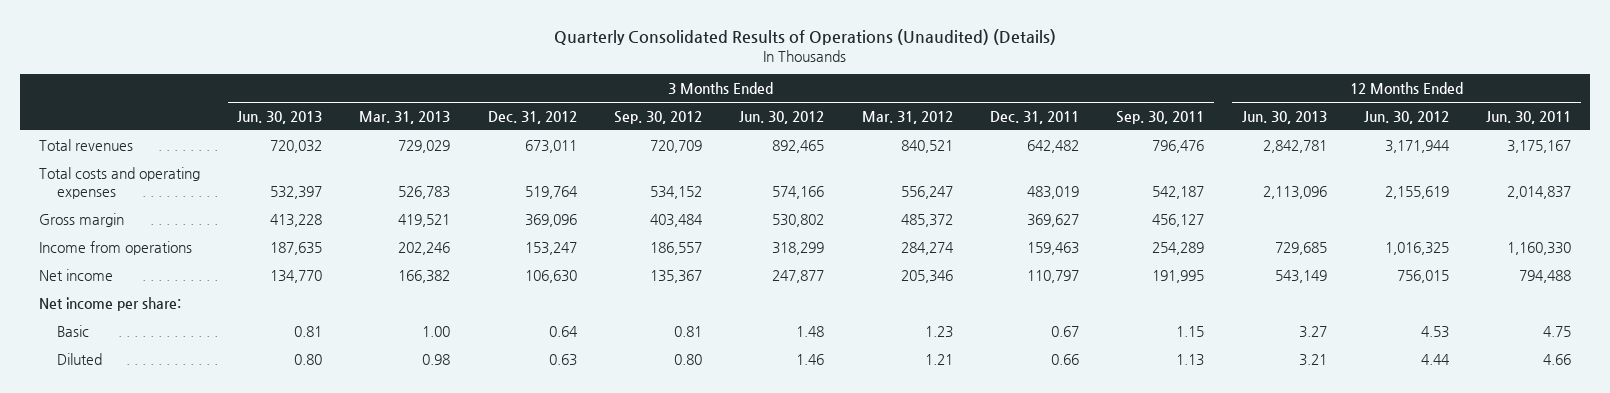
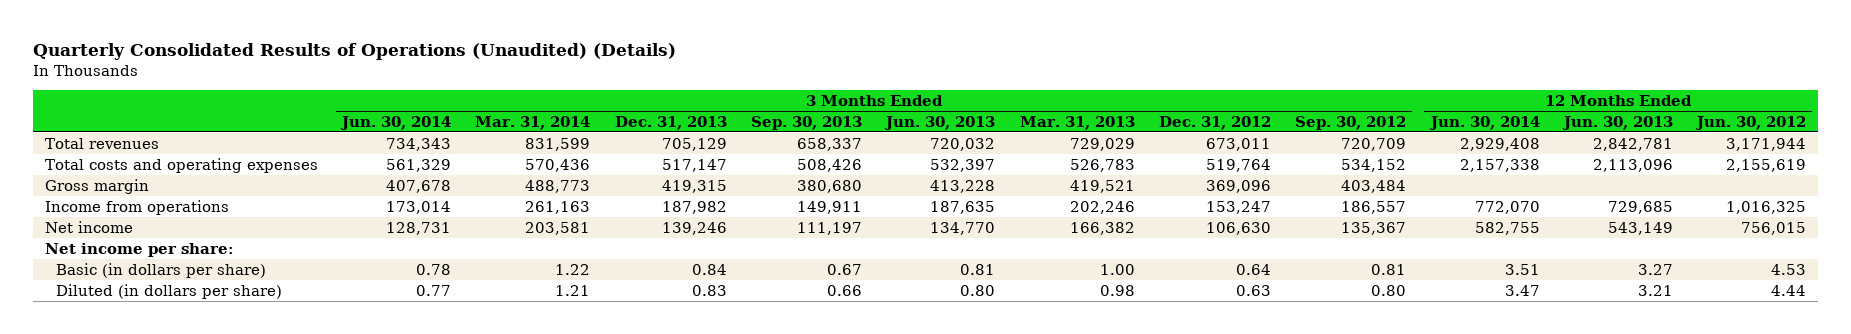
[739,110,825,124] Jun. 30, 2012 -> none
[861,110,953,124] Mar. 31, 2012 -> none
[990,110,1080,124] Dec. 31, 2011 -> none
[1116,110,1205,124] Sep. 30, 2011 -> none
[1486,110,1572,124] Jun. 30, 2011 -> none
none -> [340,115,452,130] Jun. 30, 2014
none -> [475,115,591,130] Mar. 31, 2014
none -> [614,115,727,130] Dec. 31, 2013
none -> [751,115,863,130] Sep. 30, 2013
none -> [1428,115,1540,130] Jun. 30, 2014
[56,324,89,337] Basic -> [56,262,267,278] Basic (in dollars per share)
[56,352,102,365] Diluted -> [56,283,283,299] Diluted (in dollars per share)

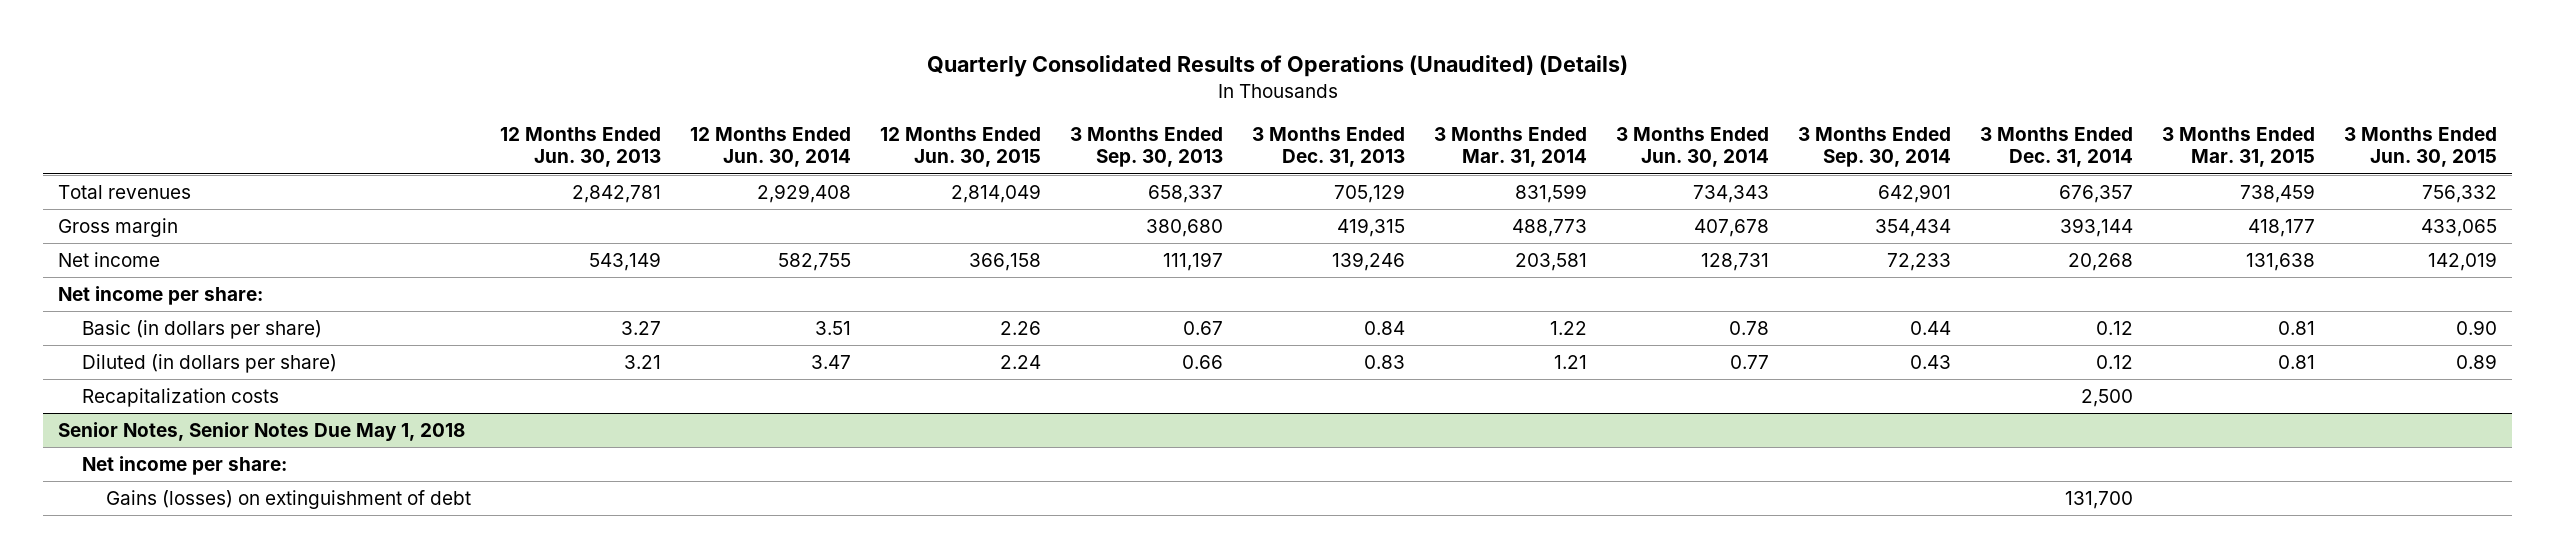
[884,115,996,130] Jun. 30, 2013 -> none
[1019,115,1135,130] Mar. 31, 2013 -> none
[1158,115,1271,130] Dec. 31, 2012 -> none
[1295,115,1407,130] Sep. 30, 2012 -> none
[1695,115,1807,130] Jun. 30, 2012 -> none
none -> [880,126,1042,168] 12 Months Ended Jun. 30, 2015
none -> [1798,126,1952,168] 3 Months Ended Sep. 30, 2014
none -> [1980,126,2134,168] 3 Months Ended Dec. 31, 2014
none -> [2162,126,2316,168] 3 Months Ended Mar. 31, 2015
none -> [2344,126,2498,168] 3 Months Ended Jun. 30, 2015
[44,157,318,173] Total costs and operating expenses -> none
[44,199,229,215] Income from operations -> none
none -> [81,387,279,407] Recapitalization costs
none -> [57,421,465,441] Senior Notes, Senior Notes Due May 1, 2018
none -> [81,455,287,475] Net income per share:
none -> [106,489,472,509] Gains (losses) on extinguishment of debt

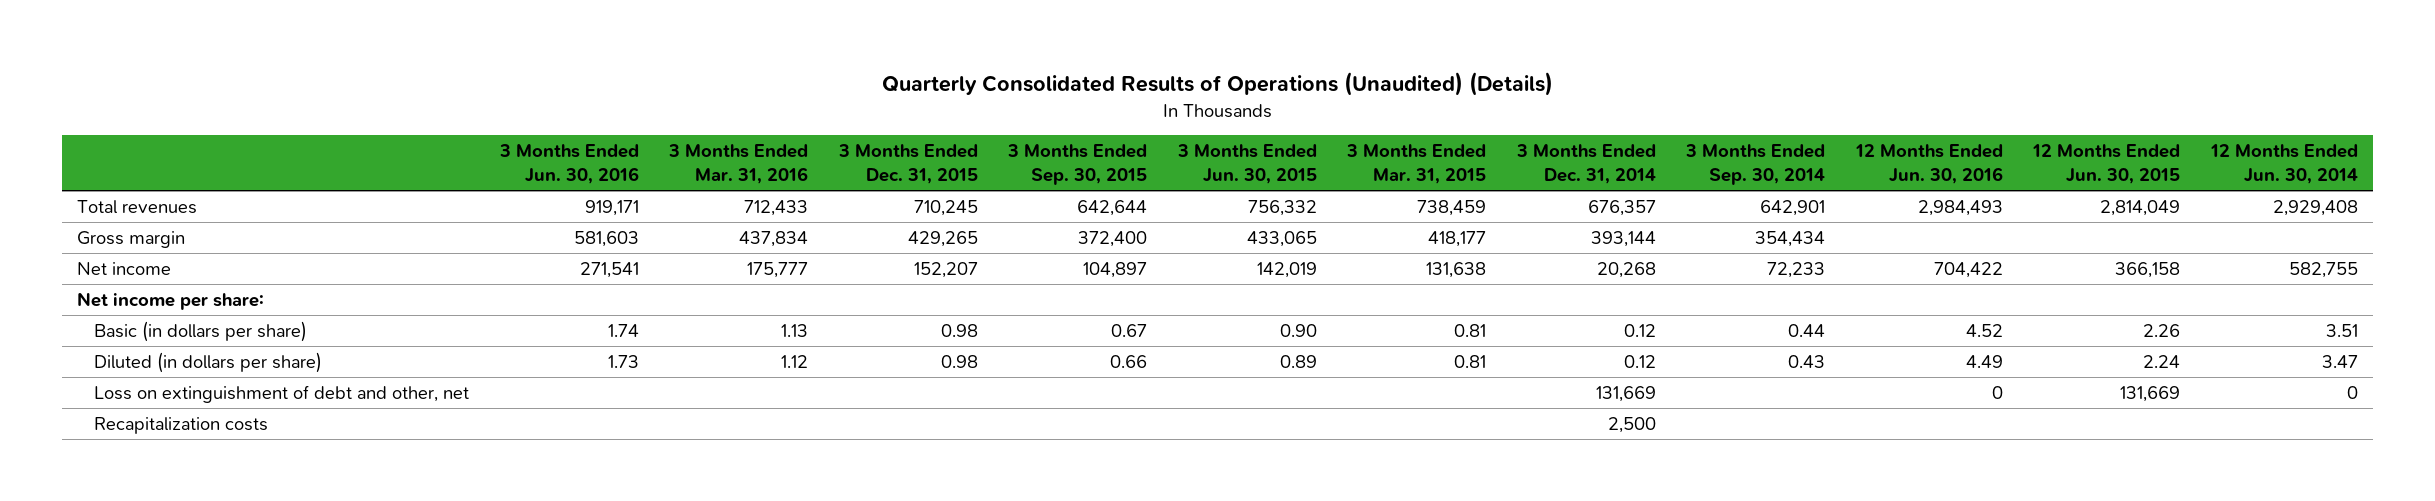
[500,126,662,168] 12 Months Ended Jun. 30, 2013 -> none
[1070,126,1224,168] 3 Months Ended Sep. 30, 2013 -> none
[1252,126,1406,168] 3 Months Ended Dec. 31, 2013 -> none
[1434,126,1588,168] 3 Months Ended Mar. 31, 2014 -> none
[1616,126,1770,168] 3 Months Ended Jun. 30, 2014 -> none
none -> [498,144,639,185] 3 Months Ended Jun. 30, 2016
none -> [668,144,809,185] 3 Months Ended Mar. 31, 2016
none -> [837,144,978,185] 3 Months Ended Dec. 31, 2015
none -> [1007,144,1148,186] 3 Months Ended Sep. 30, 2015
none -> [1854,144,2003,185] 12 Months Ended Jun. 30, 2016
none -> [94,384,470,403] Loss on extinguishment of debt and other, net
[57,421,465,441] Senior Notes, Senior Notes Due May 1, 2018 -> none
[81,455,287,475] Net income per share: -> none
[106,489,472,509] Gains (losses) on extinguishment of debt -> none

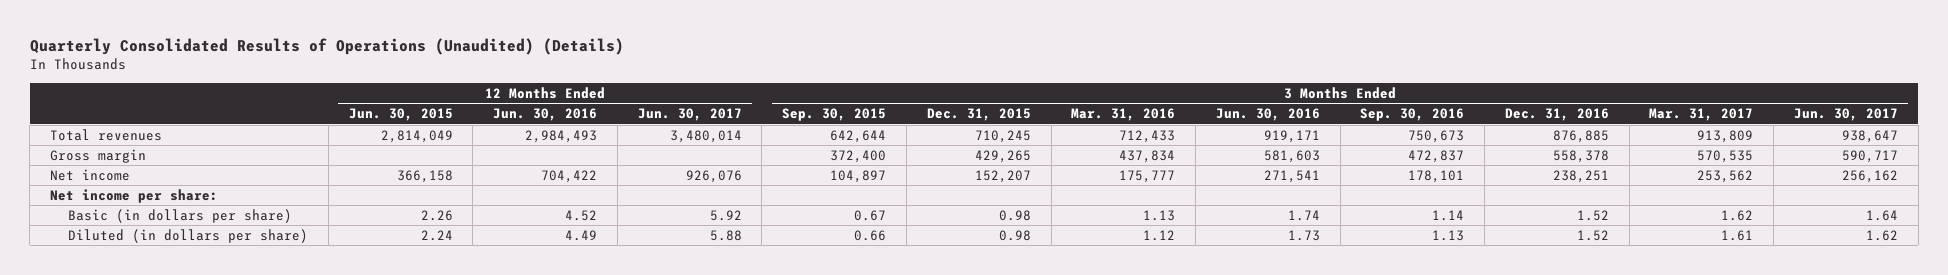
[1176,144,1317,185] 3 Months Ended Jun. 30, 2015 -> none
[1346,144,1487,185] 3 Months Ended Mar. 31, 2015 -> none
[1515,144,1656,185] 3 Months Ended Dec. 31, 2014 -> none
[1685,144,1826,186] 3 Months Ended Sep. 30, 2014 -> none
[2209,144,2358,185] 12 Months Ended Jun. 30, 2014 -> none
none -> [637,108,742,122] Jun. 30, 2017
none -> [1360,108,1465,122] Sep. 30, 2016
none -> [1504,108,1609,122] Dec. 31, 2016
none -> [1649,108,1754,122] Mar. 31, 2017
none -> [1793,108,1898,122] Jun. 30, 2017
[94,384,470,403] Loss on extinguishment of debt and other, net -> none
[94,416,269,434] Recapitalization costs -> none

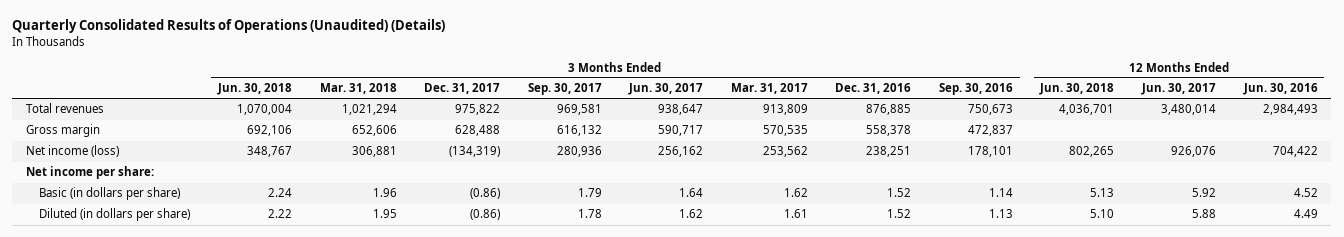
[348,108,453,122] Jun. 30, 2015 -> none
[782,108,887,122] Sep. 30, 2015 -> none
[926,108,1031,122] Dec. 31, 2015 -> none
[1071,108,1176,122] Mar. 31, 2016 -> none
[1215,108,1320,122] Jun. 30, 2016 -> none
none -> [217,83,293,96] Jun. 30, 2018
none -> [319,83,397,95] Mar. 31, 2018
none -> [424,83,501,95] Dec. 31, 2017
none -> [527,83,602,96] Sep. 30, 2017
none -> [1039,83,1115,96] Jun. 30, 2018
[50,168,131,181] Net income -> [26,145,120,158] Net income (loss)

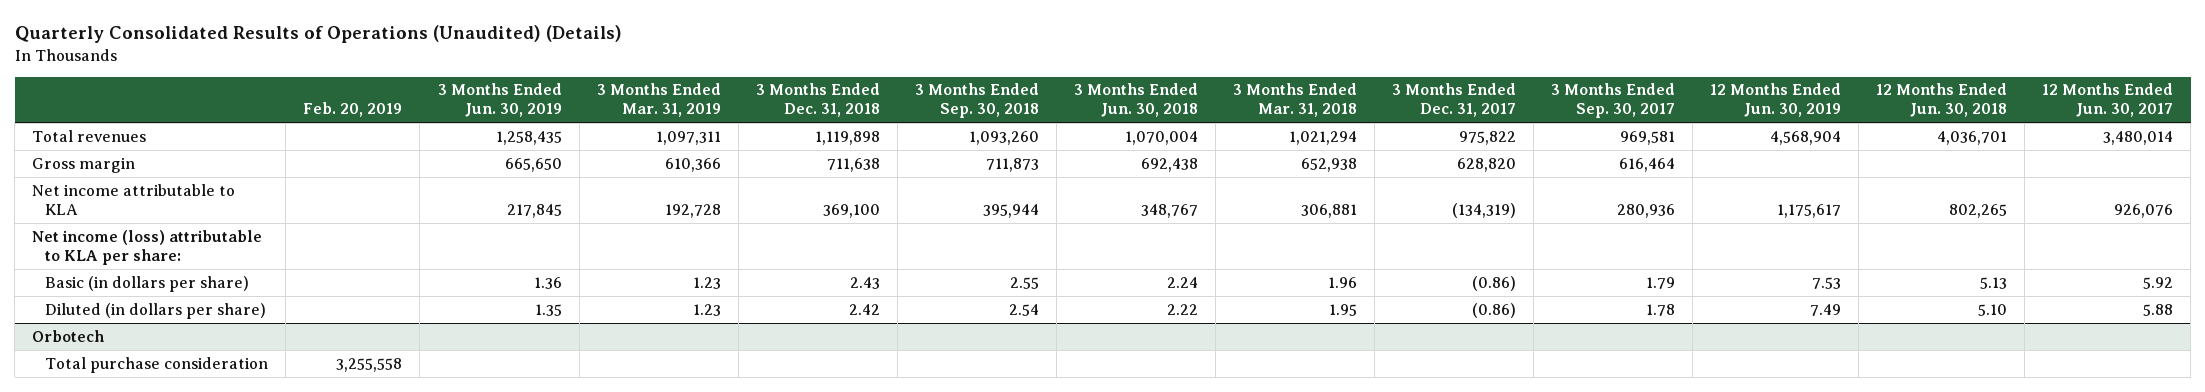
[628,83,704,96] Jun. 30, 2017 -> none
[730,83,808,95] Mar. 31, 2017 -> none
[835,83,912,95] Dec. 31, 2016 -> none
[938,83,1013,96] Sep. 30, 2016 -> none
[1242,83,1318,96] Jun. 30, 2016 -> none
none -> [303,102,403,118] Feb. 20, 2019
none -> [437,83,562,118] 3 Months Ended Jun. 30, 2019
none -> [596,83,721,118] 3 Months Ended Mar. 31, 2019
none -> [755,83,880,118] 3 Months Ended Dec. 31, 2018
none -> [914,83,1039,119] 3 Months Ended Sep. 30, 2018
none -> [1710,83,1842,118] 12 Months Ended Jun. 30, 2019
[247,125,293,137] 692,106 -> [1140,157,1198,172] 692,438
[351,125,397,137] 652,606 -> [1300,157,1357,172] 652,938
[455,125,501,137] 628,488 -> [1457,157,1517,172] 628,820
[556,125,602,137] 616,132 -> [1619,157,1676,172] 616,464
[26,145,120,158] Net income (loss) -> [32,183,236,215] Net income attributable to KLA
[26,166,155,180] Net income per share: -> [32,229,263,265] Net income (loss) attributable to KLA per share:
none -> [32,329,105,342] Orbotech
none -> [45,356,269,373] Total purchase consideration

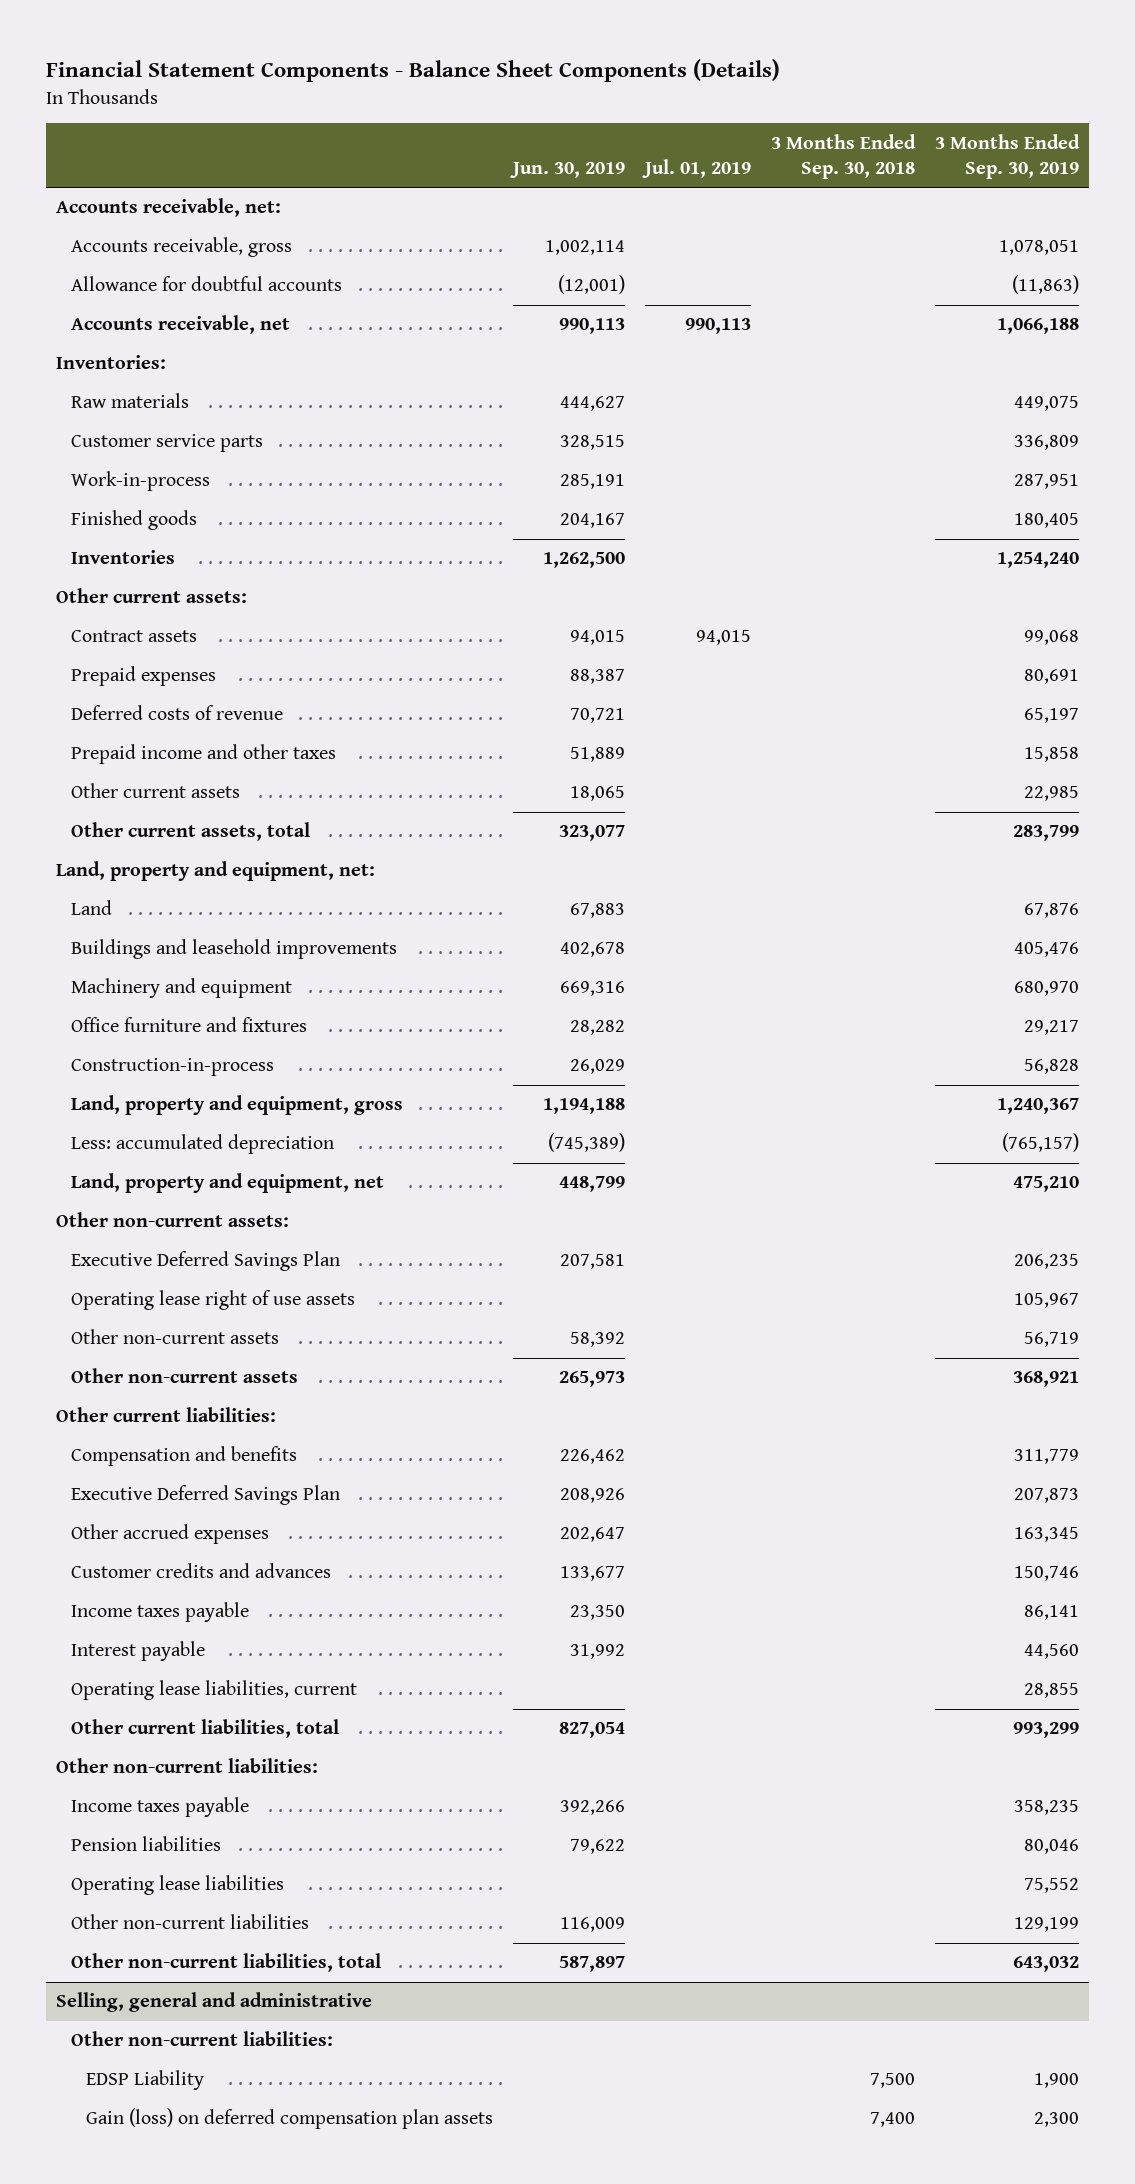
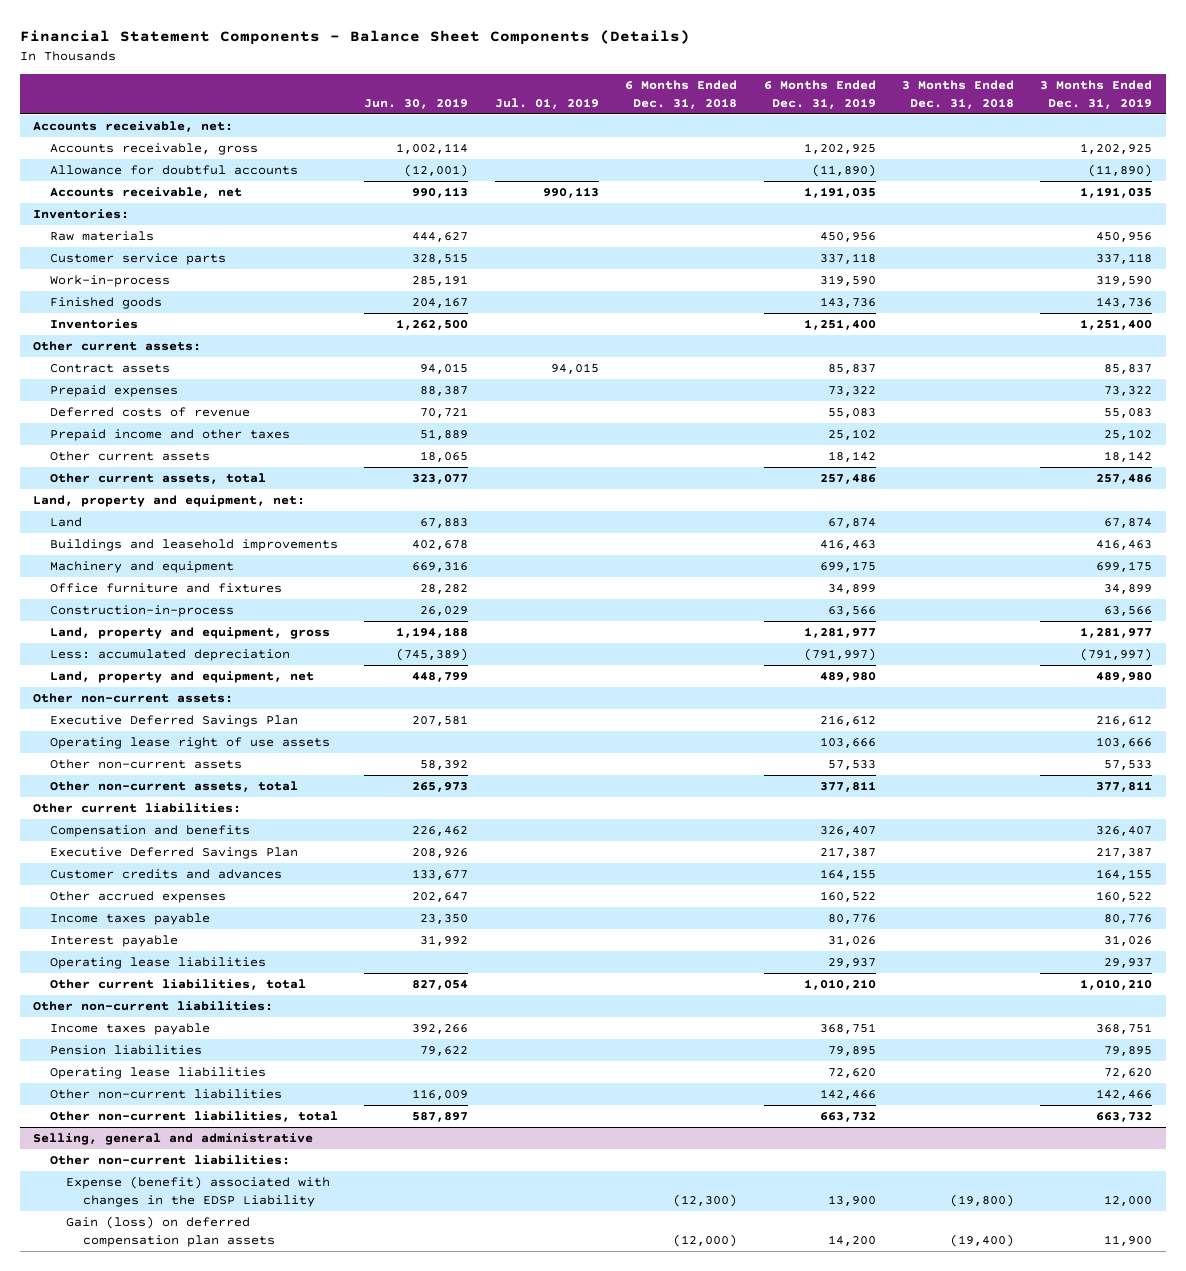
[770,133,916,179] 3 Months Ended Sep. 30, 2018 -> none
[934,133,1080,179] 3 Months Ended Sep. 30, 2019 -> none
none -> [625,79,738,109] 6 Months Ended Dec. 31, 2018
none -> [763,79,876,109] 6 Months Ended Dec. 31, 2019
none -> [902,79,1015,109] 3 Months Ended Dec. 31, 2018
none -> [1040,79,1153,109] 3 Months Ended Dec. 31, 2019
[70,1368,298,1384] Other non-current assets -> [49,781,298,793] Other non-current assets, total
[70,1524,269,1545] Other accrued expenses -> [49,891,226,904] Other accrued expenses
[70,1680,357,1701] Operating lease liabilities, current -> [49,957,266,970] Operating lease liabilities
[86,2070,205,2091] EDSP Liability -> [66,1176,331,1207] Expense (benefit) associated with changes in the EDSP Liability

